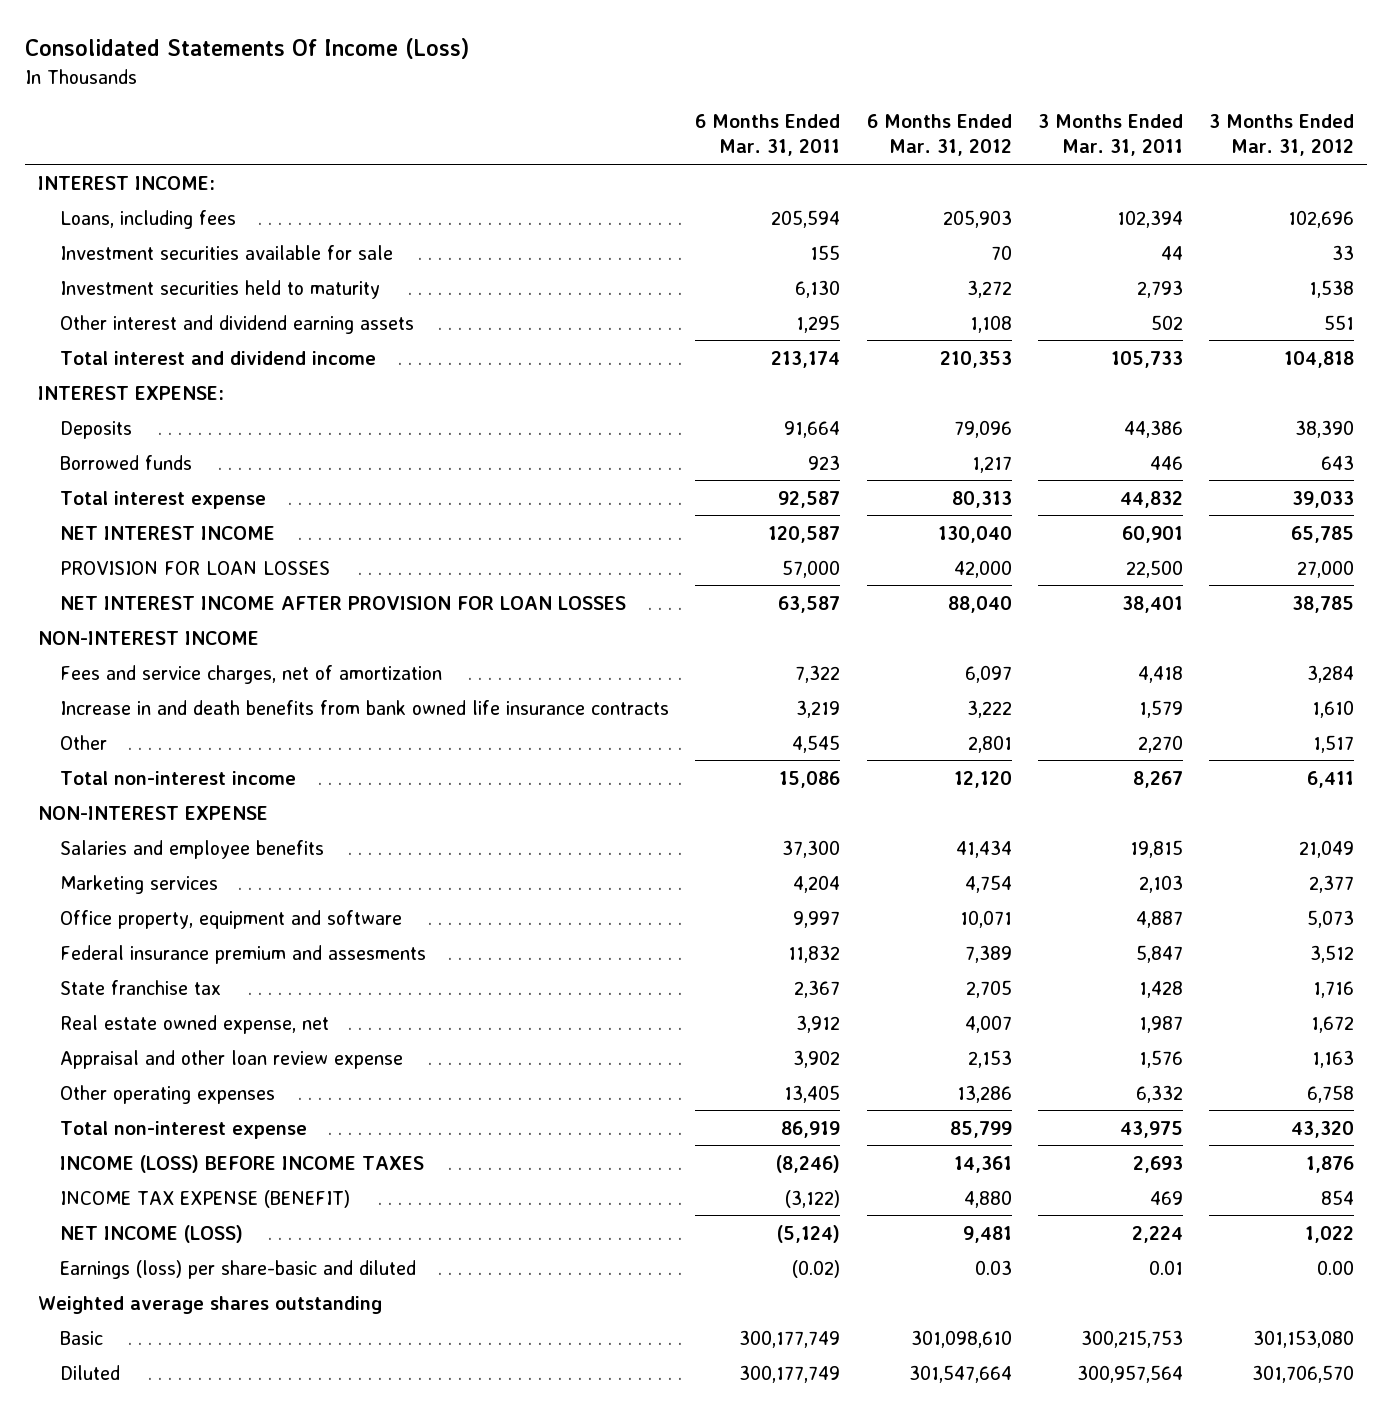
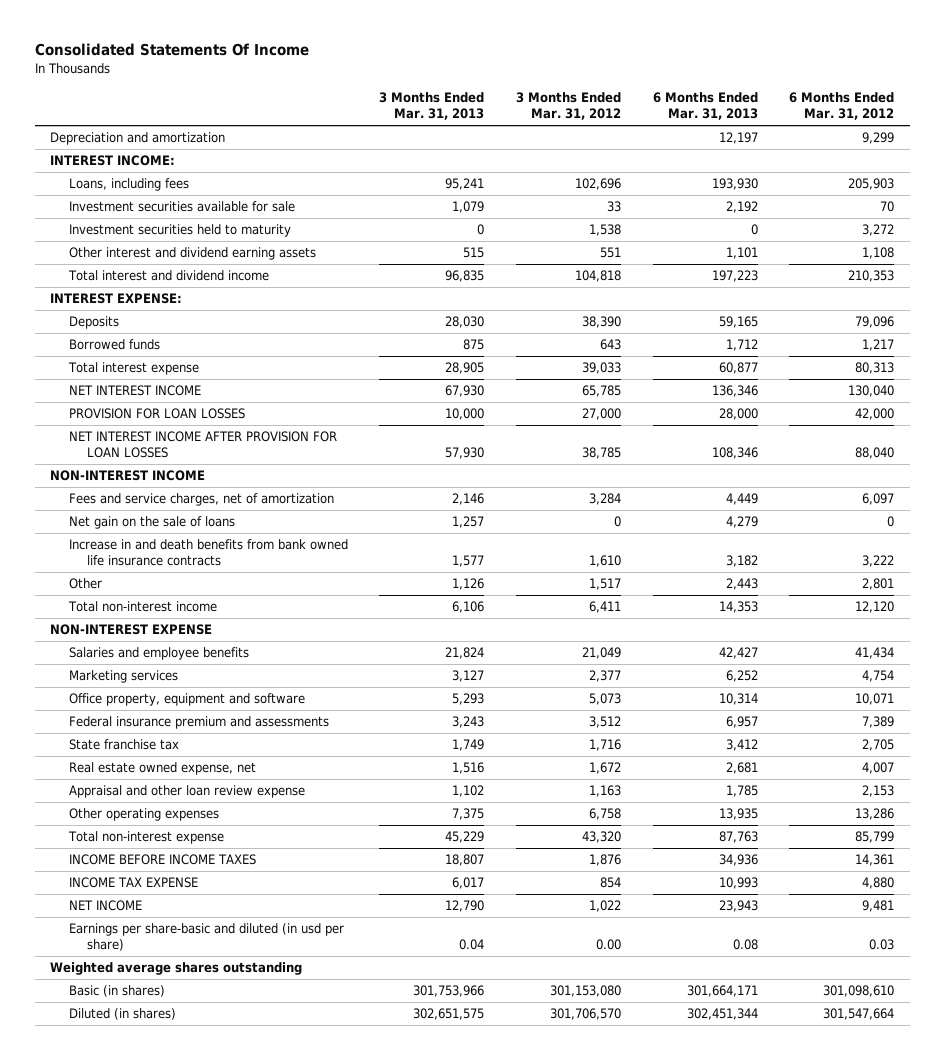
[25,38,470,60] Consolidated Statements Of Income (Loss) -> [34,43,309,57] Consolidated Statements Of Income
[695,114,841,157] 6 Months Ended Mar. 31, 2011 -> none
[1037,114,1183,157] 3 Months Ended Mar. 31, 2011 -> none
none -> [379,92,485,121] 3 Months Ended Mar. 31, 2013
none -> [652,92,758,121] 6 Months Ended Mar. 31, 2013
none -> [50,132,226,146] Depreciation and amortization
none -> [68,516,235,530] Net gain on the sale of loans
[60,944,427,964] Federal insurance premium and assesments -> [68,716,329,730] Federal insurance premium and assessments
[60,1154,425,1173] INCOME (LOSS) BEFORE INCOME TAXES -> [68,854,256,866] INCOME BEFORE INCOME TAXES
[60,1189,351,1208] INCOME TAX EXPENSE (BENEFIT) -> [68,877,198,889] INCOME TAX EXPENSE
[60,1224,244,1243] NET INCOME (LOSS) -> [68,900,142,912] NET INCOME
[60,1259,417,1279] Earnings (loss) per share-basic and diluted -> [68,923,344,952] Earnings per share-basic and diluted (in usd per share)
[60,1330,104,1345] Basic -> [68,985,165,998] Basic (in shares)
[60,1364,121,1380] Diluted -> [68,1008,176,1021] Diluted (in shares)

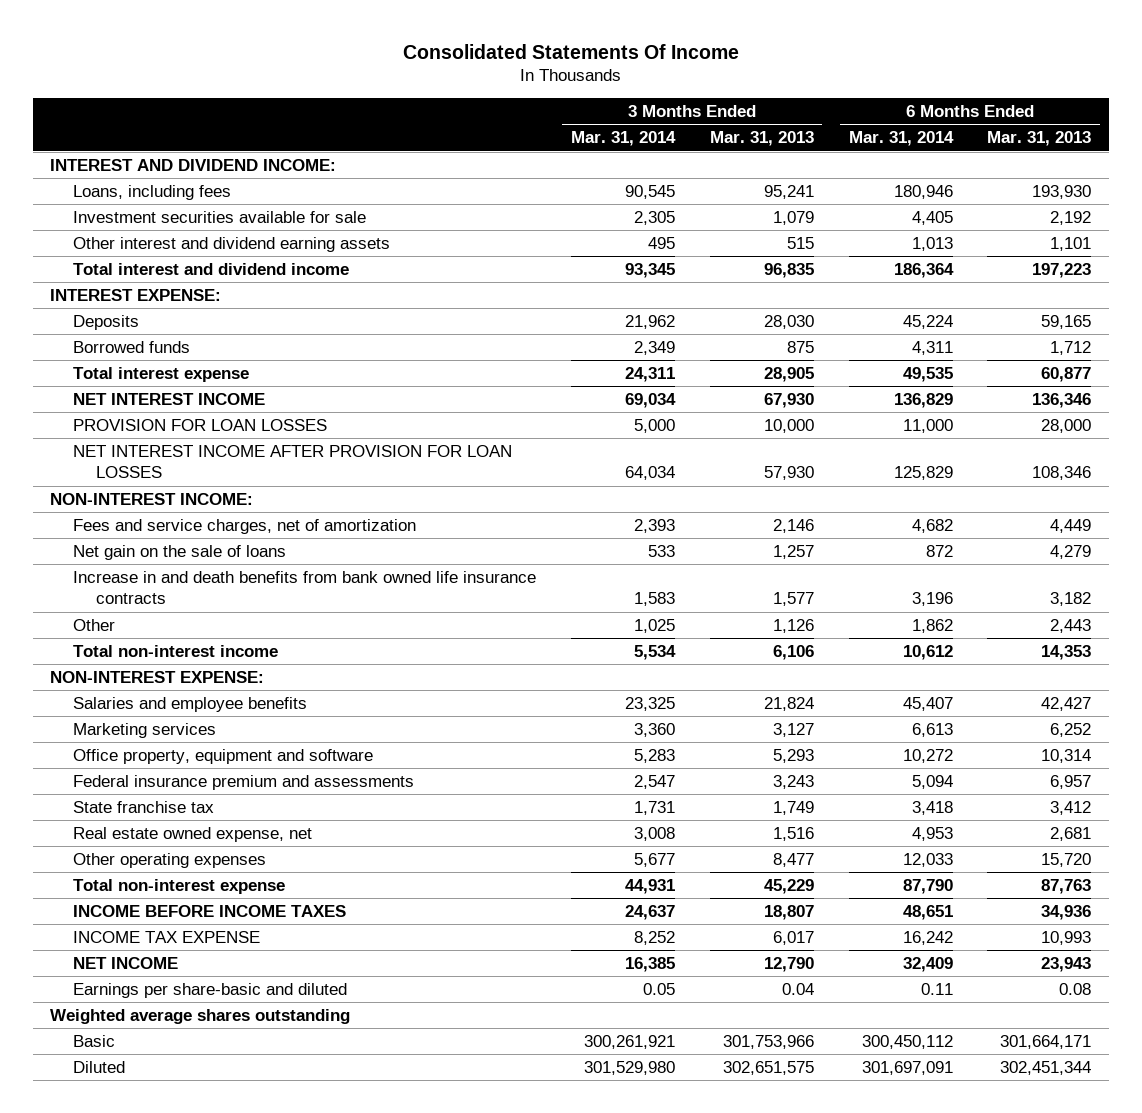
[516,92,622,121] 3 Months Ended Mar. 31, 2012 -> none
[789,92,895,121] 6 Months Ended Mar. 31, 2012 -> none
none -> [570,131,676,147] Mar. 31, 2014
none -> [848,131,954,147] Mar. 31, 2014
[50,132,226,146] Depreciation and amortization -> none
[50,155,176,167] INTEREST INCOME: -> [50,158,337,171] INTEREST AND DIVIDEND INCOME:
[68,224,291,238] Investment securities held to maturity -> none
[50,470,206,482] NON-INTEREST INCOME -> [50,492,254,505] NON-INTEREST INCOME:
[50,624,213,636] NON-INTEREST EXPENSE -> [50,670,265,683] NON-INTEREST EXPENSE:
[68,785,305,799] Appraisal and other loan review expense -> none
[452,808,485,821] 7,375 -> [772,852,814,867] 8,477
[718,808,758,821] 13,935 -> [1041,852,1092,867] 15,720
[68,923,344,952] Earnings per share-basic and diluted (in usd per share) -> [73,982,348,998] Earnings per share-basic and diluted
[68,985,165,998] Basic (in shares) -> [73,1034,116,1047] Basic
[68,1008,176,1021] Diluted (in shares) -> [73,1060,126,1073] Diluted

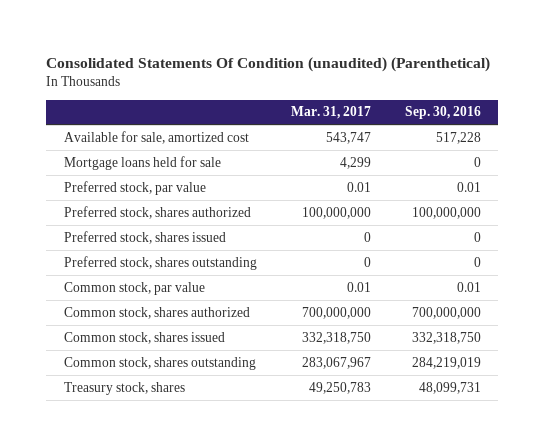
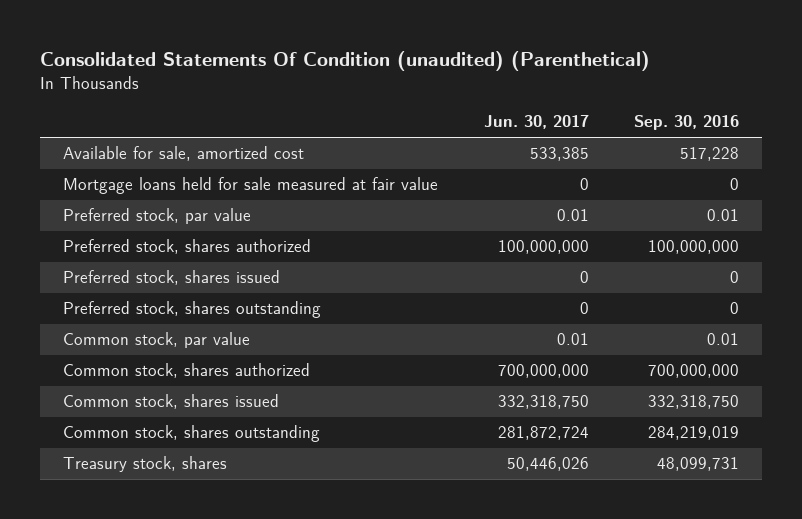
[290,106,371,120] Mar. 31, 2017 -> none
none -> [483,115,589,130] Jun. 30, 2017
[63,155,221,170] Mortgage loans held for sale -> [62,177,438,195] Mortgage loans held for sale measured at fair value

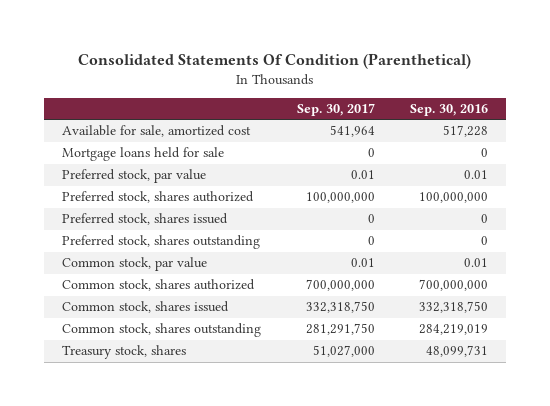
[40,51,651,72] Consolidated Statements Of Condition (unaudited) (Parenthetical) -> [78,53,472,70] Consolidated Statements Of Condition (Parenthetical)
[483,115,589,130] Jun. 30, 2017 -> none
none -> [296,103,375,117] Sep. 30, 2017
[62,177,438,195] Mortgage loans held for sale measured at fair value -> [61,147,224,162] Mortgage loans held for sale

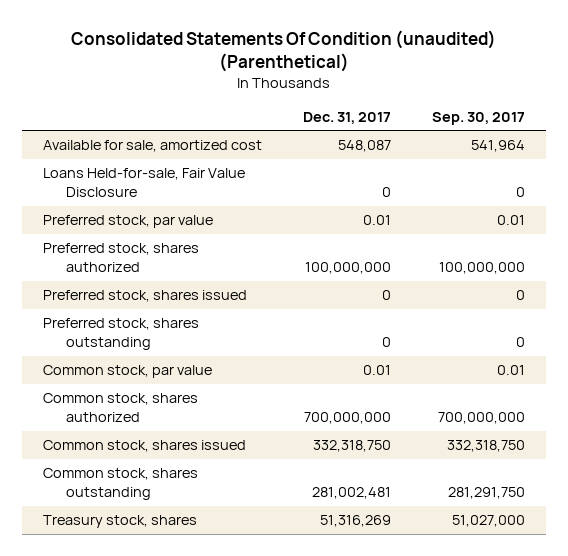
[78,53,472,70] Consolidated Statements Of Condition (Parenthetical) -> [71,30,497,72] Consolidated Statements Of Condition (unaudited) (Parenthetical)
[410,104,489,117] Sep. 30, 2016 -> none
none -> [303,111,392,124] Dec. 31, 2017
[61,147,224,162] Mortgage loans held for sale -> [42,168,245,198] Loans Held-for-sale, Fair Value Disclosure

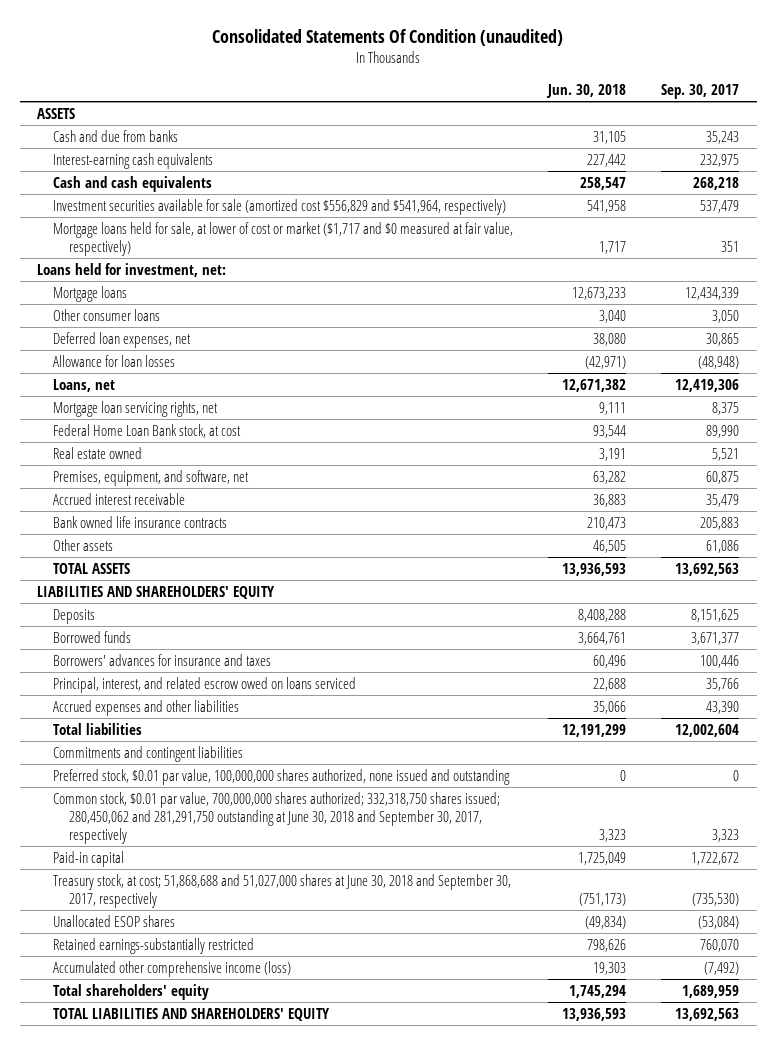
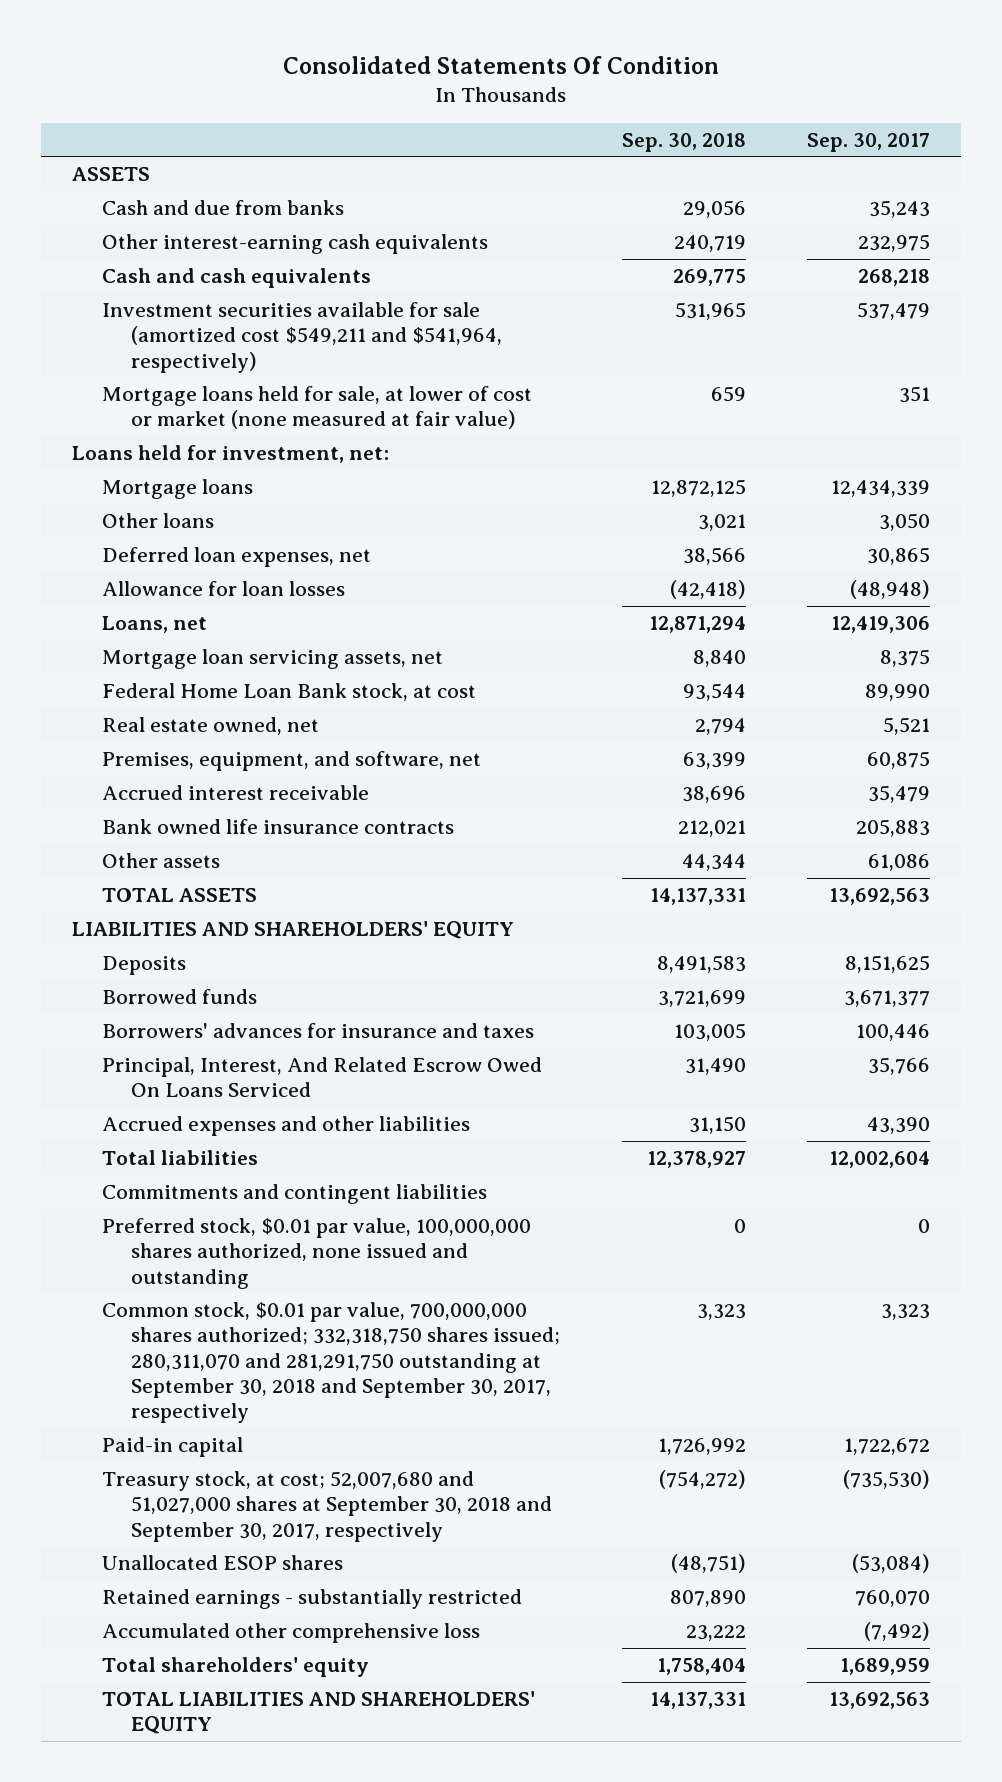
[212,29,564,47] Consolidated Statements Of Condition (unaudited) -> [283,55,720,74] Consolidated Statements Of Condition
[546,84,627,99] Jun. 30, 2018 -> none
none -> [621,132,746,152] Sep. 30, 2018
[53,152,214,169] Interest-earning cash equivalents -> [101,233,488,254] Other interest-earning cash equivalents
[53,198,507,215] Investment securities available for sale (amortized cost $556,829 and $541,964, respectively) -> [101,301,503,373] Investment securities available for sale (amortized cost $549,211 and $541,964, respectively)
[53,221,514,256] Mortgage loans held for sale, at lower of cost or market ($1,717 and $0 measured at fair value, respectively) -> [101,385,532,430] Mortgage loans held for sale, at lower of cost or market (none measured at fair value)
[53,308,161,321] Other consumer loans -> [101,512,214,528] Other loans
[53,400,219,417] Mortgage loan servicing rights, net -> [101,648,443,669] Mortgage loan servicing assets, net
[53,446,143,459] Real estate owned -> [101,716,319,735] Real estate owned, net
[53,676,357,693] Principal, interest, and related escrow owed on loans serviced -> [101,1056,542,1098] Principal, Interest, And Related Escrow Owed On Loans Serviced
[53,791,501,845] Common stock, $0.01 par value, 700,000,000 shares authorized; 332,318,750 shares issued; 280,450,062 and 281,291,750 outstanding at June 30, 2018 and September 30, 2017, respectively -> [101,1301,561,1424] Common stock, $0.01 par value, 700,000,000 shares authorized; 332,318,750 shares issued; 280,311,070 and 281,291,750 outstanding at September 30, 2018 and September 30, 2017, respectively
[53,873,512,908] Treasury stock, at cost; 51,868,688 and 51,027,000 shares at June 30, 2018 and September 30, 2017, respectively -> [101,1470,553,1542] Treasury stock, at cost; 52,007,680 and 51,027,000 shares at September 30, 2018 and September 30, 2017, respectively
[53,937,255,954] Retained earnings-substantially restricted -> [101,1588,522,1609] Retained earnings - substantially restricted
[53,960,292,977] Accumulated other comprehensive income (loss) -> [101,1622,480,1643] Accumulated other comprehensive loss

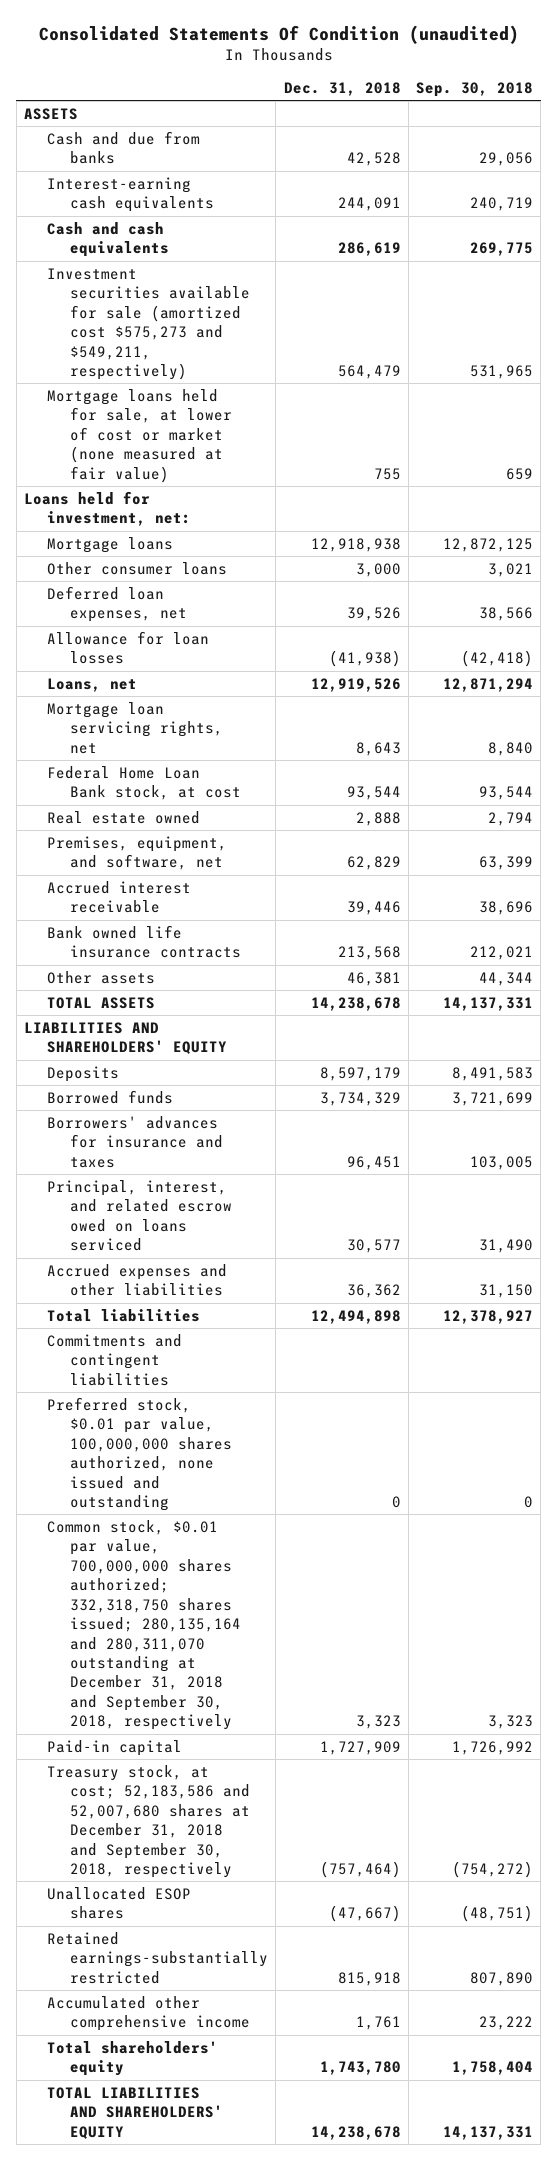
[283,55,720,74] Consolidated Statements Of Condition -> [38,24,519,44] Consolidated Statements Of Condition (unaudited)
[807,132,931,152] Sep. 30, 2017 -> none
none -> [283,82,401,97] Dec. 31, 2018
[101,233,488,254] Other interest-earning cash equivalents -> [47,176,215,213] Interest-earning cash equivalents
[101,301,503,373] Investment securities available for sale (amortized cost $549,211 and $541,964, respectively) -> [47,267,251,381] Investment securities available for sale (amortized cost $575,273 and $549,211, respectively)
[101,512,214,528] Other loans -> [47,561,228,575] Other consumer loans
[101,648,443,669] Mortgage loan servicing assets, net -> [47,701,224,754] Mortgage loan servicing rights, net
[101,716,319,735] Real estate owned, net -> [47,810,201,824] Real estate owned
[101,1056,542,1098] Principal, Interest, And Related Escrow Owed On Loans Serviced -> [47,1179,233,1252] Principal, interest, and related escrow owed on loans serviced
[101,1301,561,1424] Common stock, $0.01 par value, 700,000,000 shares authorized; 332,318,750 shares issued; 280,311,070 and 281,291,750 outstanding at September 30, 2018 and September 30, 2017, respectively -> [47,1519,242,1731] Common stock, $0.01 par value, 700,000,000 shares authorized; 332,318,750 shares issued; 280,135,164 and 280,311,070 outstanding at December 31, 2018 and September 30, 2018, respectively
[101,1470,553,1542] Treasury stock, at cost; 52,007,680 and 51,027,000 shares at September 30, 2018 and September 30, 2017, respectively -> [47,1764,251,1879] Treasury stock, at cost; 52,183,586 and 52,007,680 shares at December 31, 2018 and September 30, 2018, respectively
[101,1588,522,1609] Retained earnings - substantially restricted -> [47,1931,269,1984] Retained earnings-substantially restricted
[101,1622,480,1643] Accumulated other comprehensive loss -> [47,1995,251,2032] Accumulated other comprehensive income

